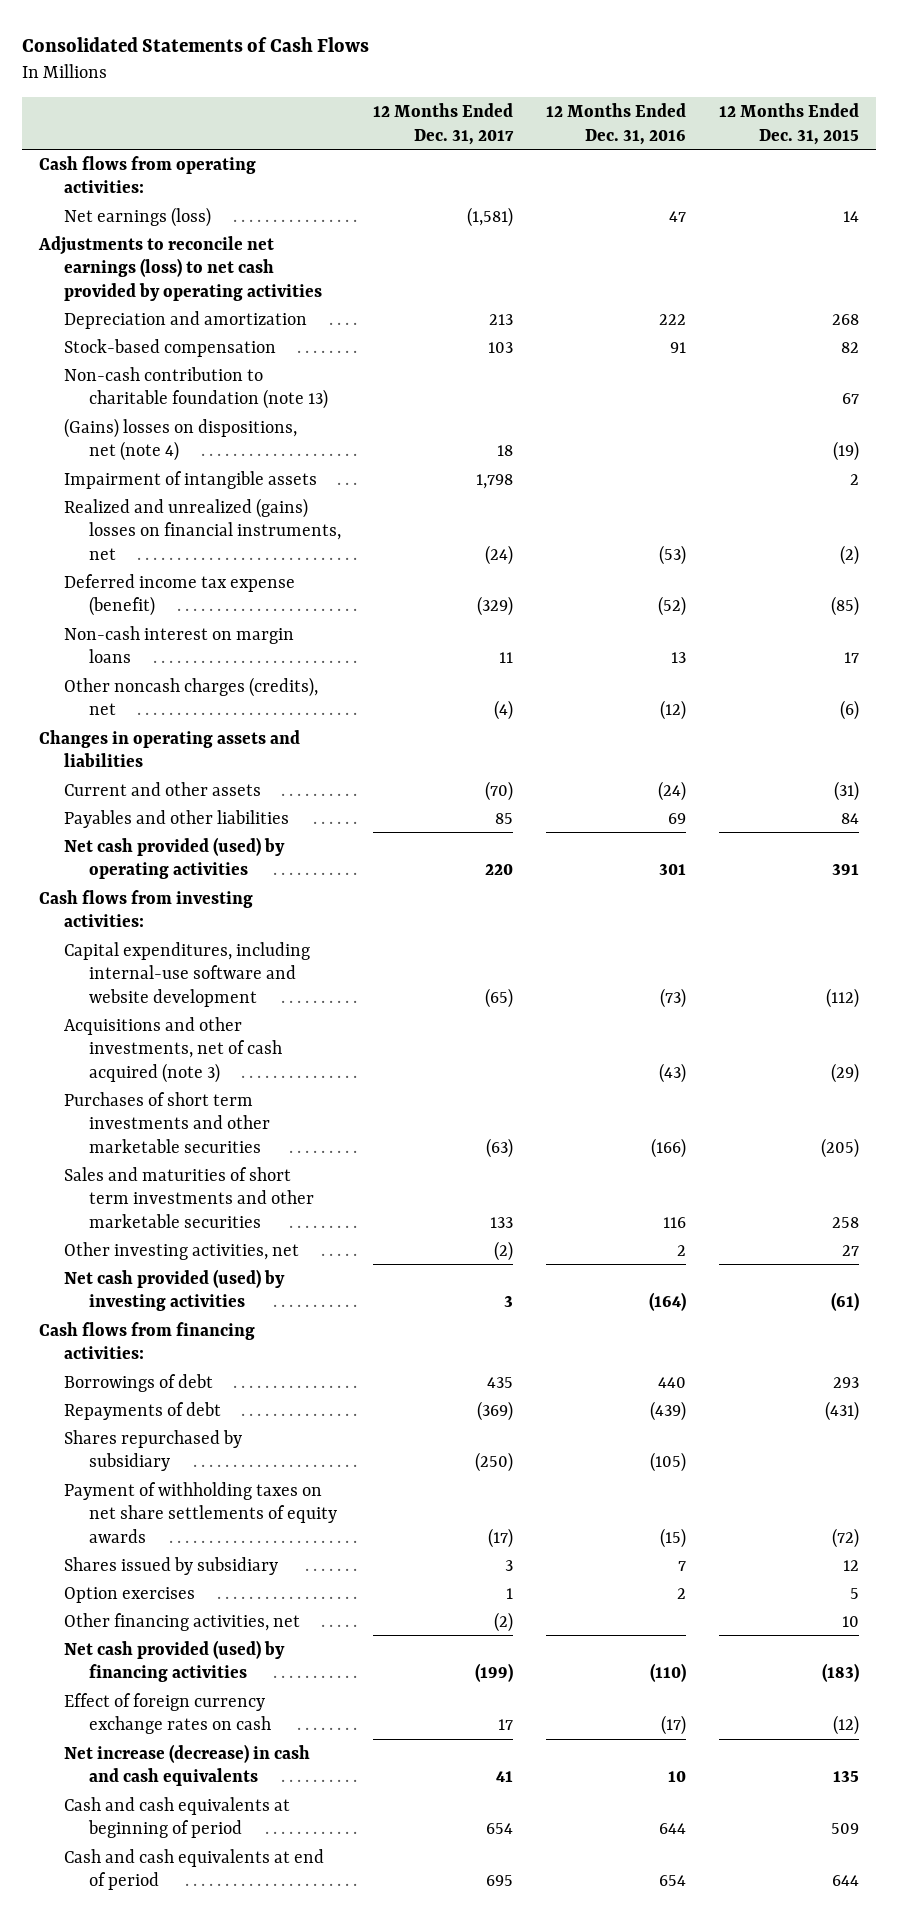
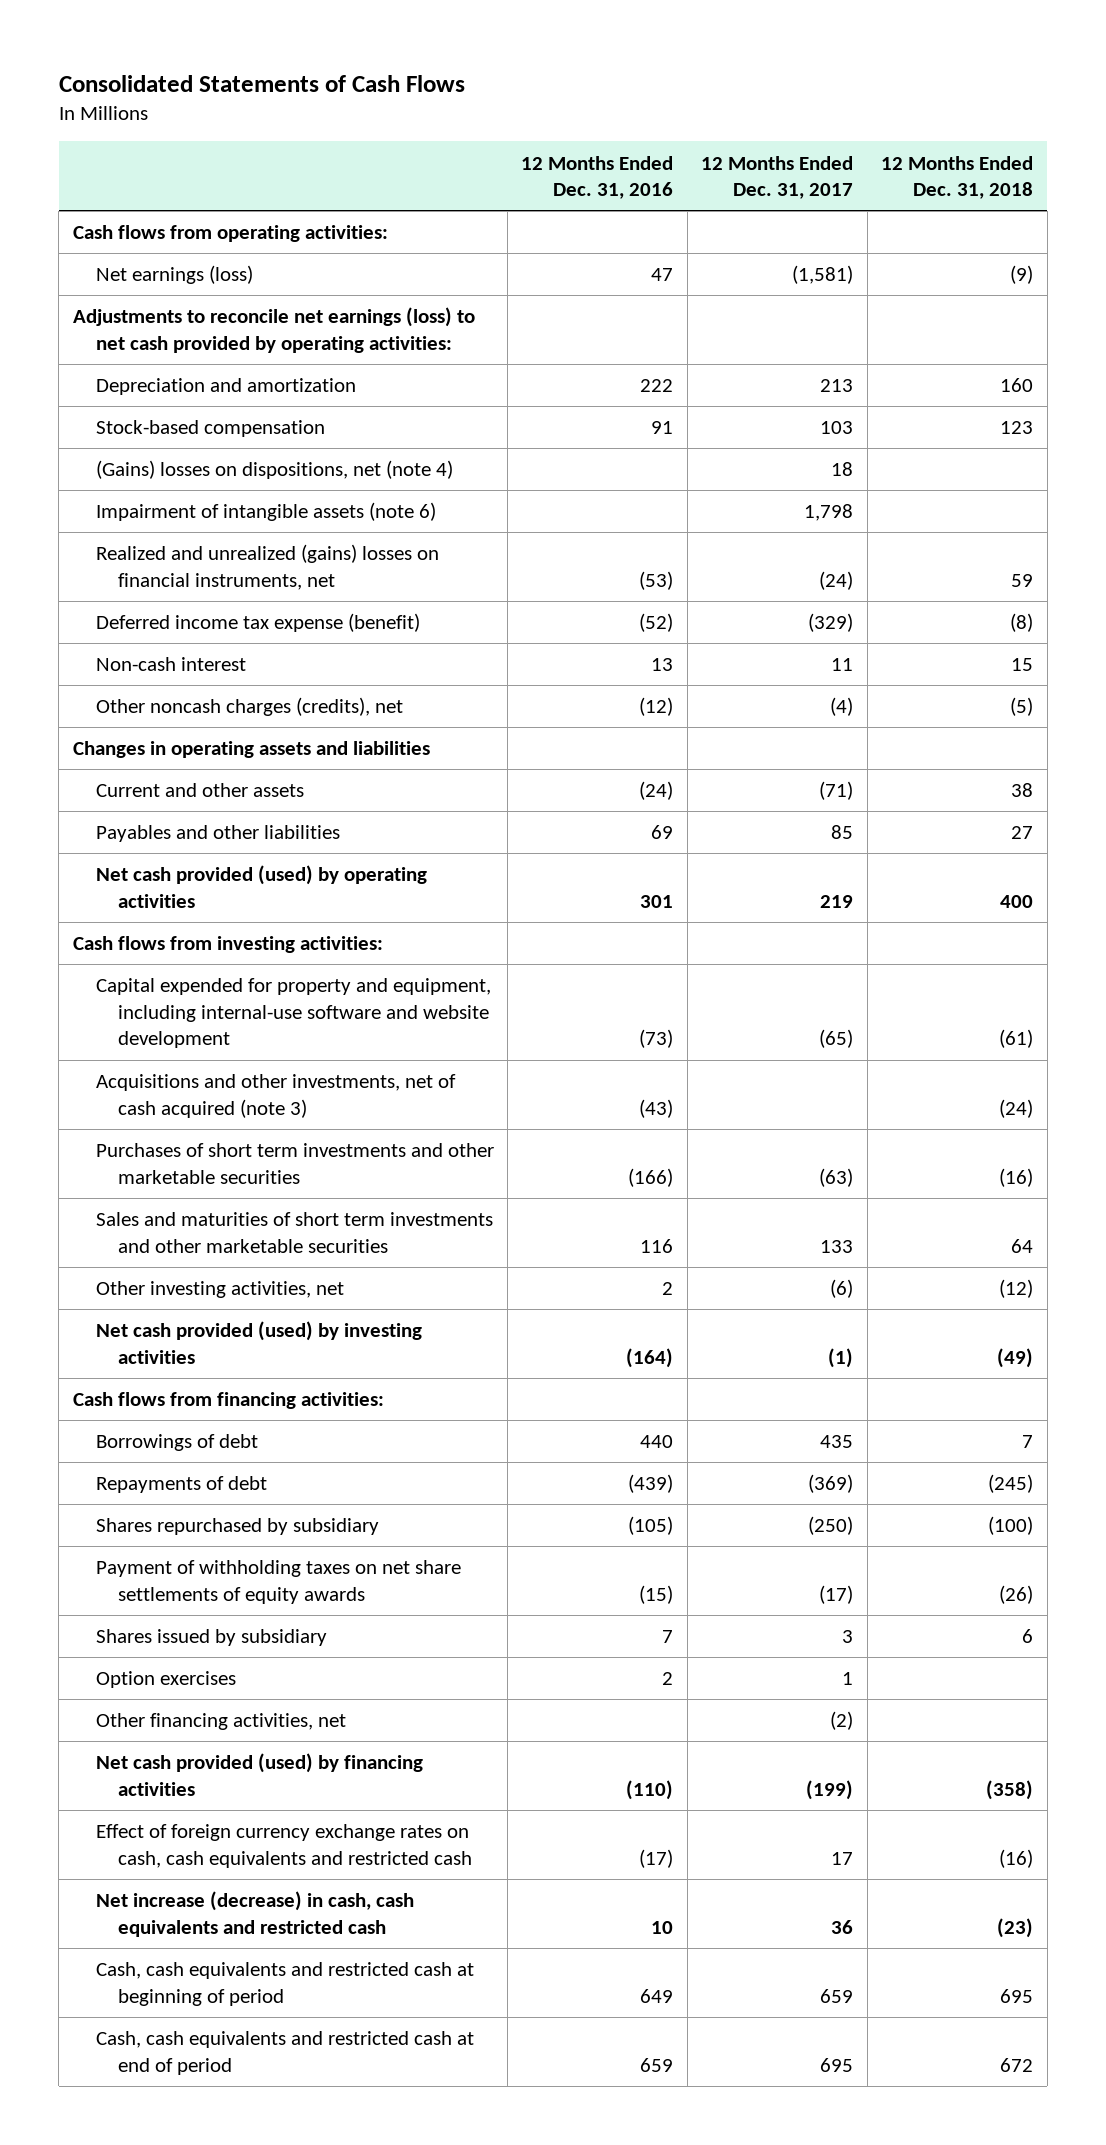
[719,103,860,145] 12 Months Ended Dec. 31, 2015 -> none
none -> [881,155,1034,200] 12 Months Ended Dec. 31, 2018
[37,235,322,301] Adjustments to reconcile net earnings (loss) to net cash provided by operating activities -> [72,307,475,353] Adjustments to reconcile net earnings (loss) to net cash provided by operating activities:
[63,366,328,410] Non-cash contribution to charitable foundation (note 13) -> none
[63,470,317,489] Impairment of intangible assets -> [95,502,436,522] Impairment of intangible assets (note 6)
[63,625,294,664] Non-cash interest on margin loans -> [95,657,246,672] Non-cash interest
[485,780,514,801] (70) -> [819,781,854,801] (71)
[485,864,514,876] 220 -> [820,894,854,908] 219
[63,941,310,1007] Capital expenditures, including internal-use software and website development -> [95,978,491,1049] Capital expended for property and equipment, including internal-use software and website development
[494,1240,514,1261] (2) -> [830,1279,854,1299] (6)
[504,1296,514,1308] 3 -> [828,1347,854,1368] (1)
[63,1692,271,1735] Effect of foreign currency exchange rates on cash -> [95,1824,473,1868] Effect of foreign currency exchange rates on cash, cash equivalents and restricted cash
[63,1743,310,1787] Net increase (decrease) in cash and cash equivalents -> [95,1891,414,1937] Net increase (decrease) in cash, cash equivalents and restricted cash
[496,1771,514,1783] 41 -> [831,1919,854,1934] 36
[63,1796,290,1839] Cash and cash equivalents at beginning of period -> [95,1962,474,2006] Cash, cash equivalents and restricted cash at beginning of period
[486,1823,514,1835] 654 -> [820,1988,854,2003] 659
[659,1823,687,1835] 644 -> [640,1988,674,2003] 649
[63,1848,324,1891] Cash and cash equivalents at end of period -> [95,2031,474,2075] Cash, cash equivalents and restricted cash at end of period
[659,1875,687,1887] 654 -> [640,2057,674,2072] 659

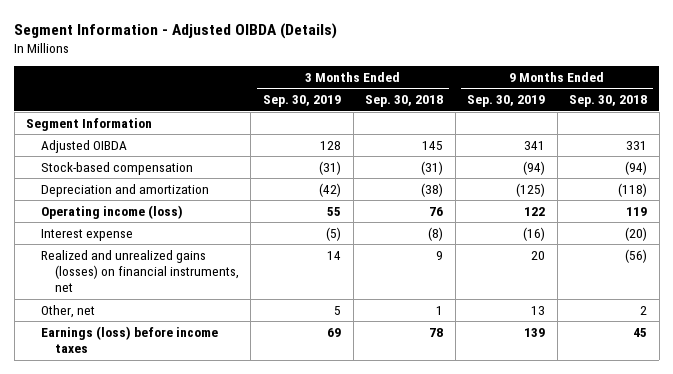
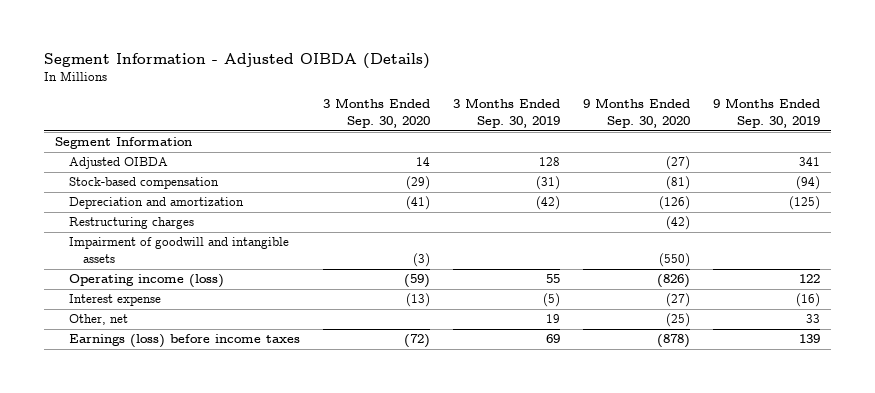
[365,95,444,108] Sep. 30, 2018 -> none
[569,95,648,108] Sep. 30, 2018 -> none
none -> [323,98,431,129] 3 Months Ended Sep. 30, 2020
none -> [582,98,690,129] 9 Months Ended Sep. 30, 2020
none -> [69,217,195,230] Restructuring charges
none -> [69,237,290,264] Impairment of goodwill and intangible assets
[40,249,239,293] Realized and unrealized gains (losses) on financial instruments, net -> none
[333,305,341,315] 5 -> [546,314,561,324] 19
[531,305,546,315] 13 -> [805,314,820,324] 33

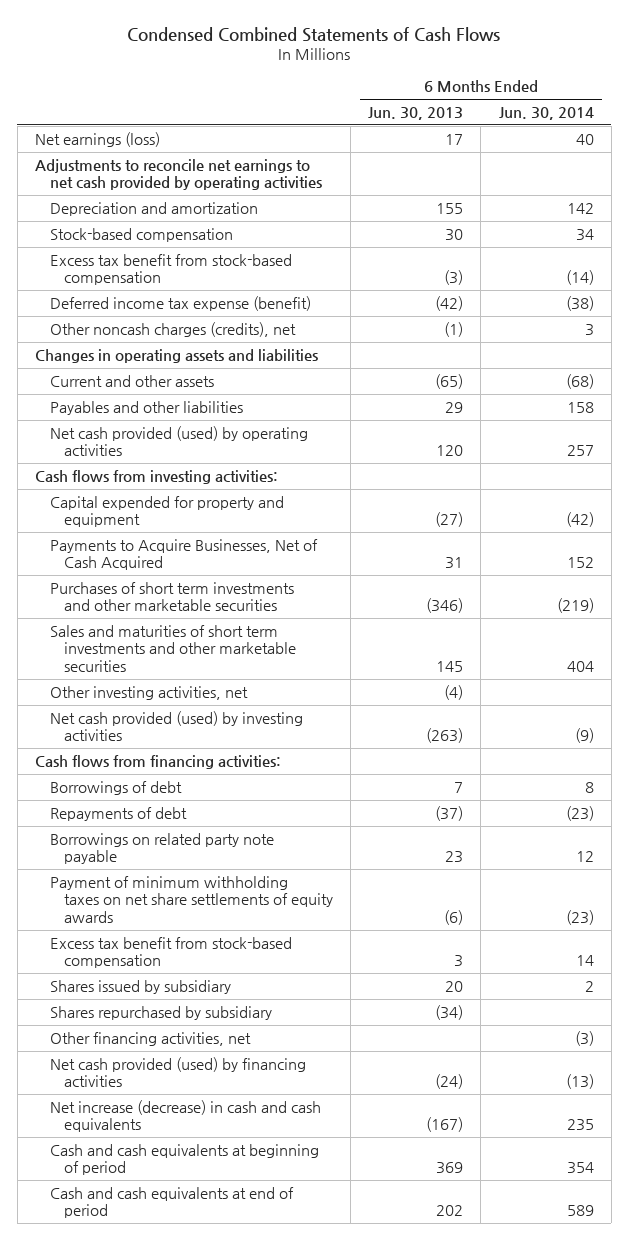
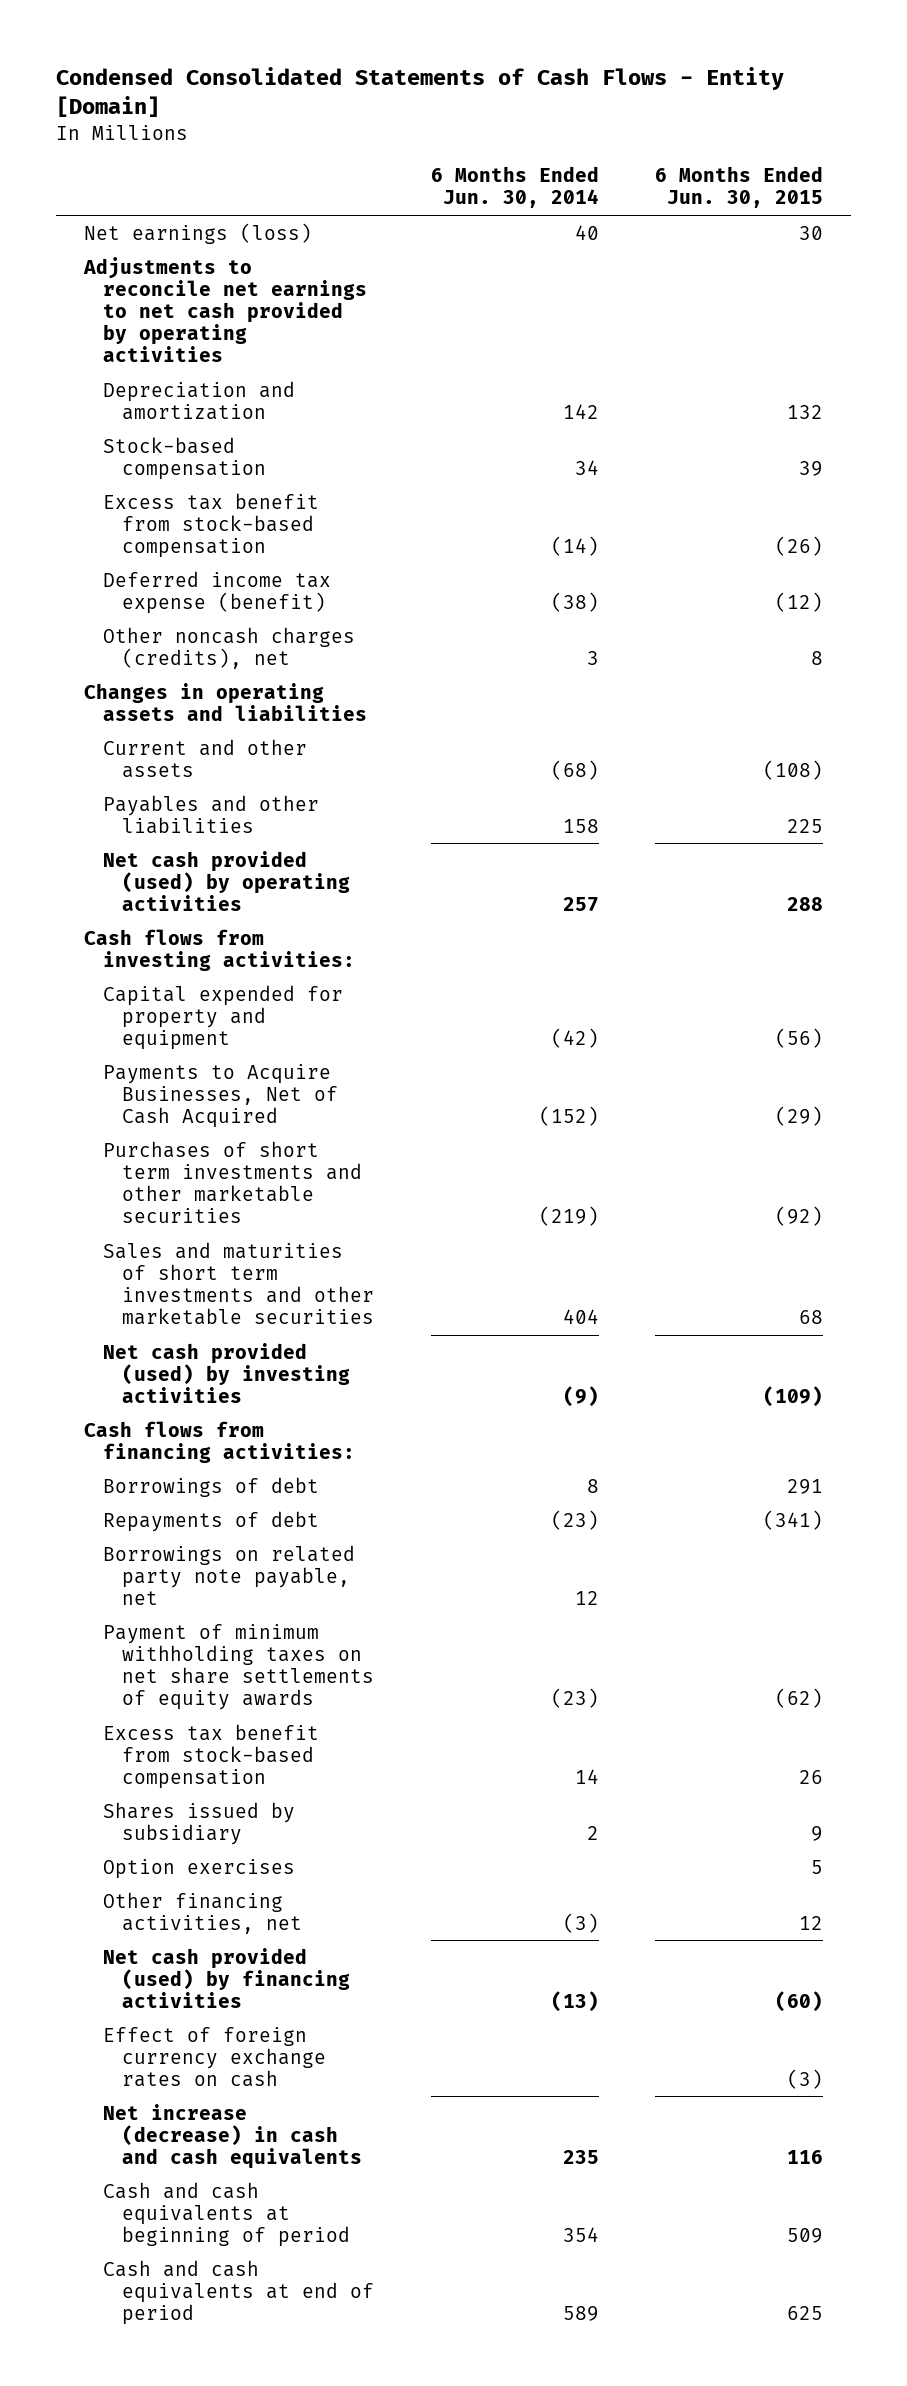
[127,26,501,42] Condensed Combined Statements of Cash Flows -> [55,66,784,118] Condensed Consolidated Statements of Cash Flows - Entity [Domain]
[368,106,464,120] Jun. 30, 2013 -> none
none -> [655,166,824,209] 6 Months Ended Jun. 30, 2015
[566,557,594,569] 152 -> [538,1105,599,1126] (152)
[49,685,248,700] Other investing activities, net -> none
[49,832,274,865] Borrowings on related party note payable -> [102,1544,355,1605] Borrowings on related party note payable, net
[49,1005,272,1020] Shares repurchased by subsidiary -> none
none -> [102,1858,295,1879] Option exercises
none -> [102,2026,327,2087] Effect of foreign currency exchange rates on cash

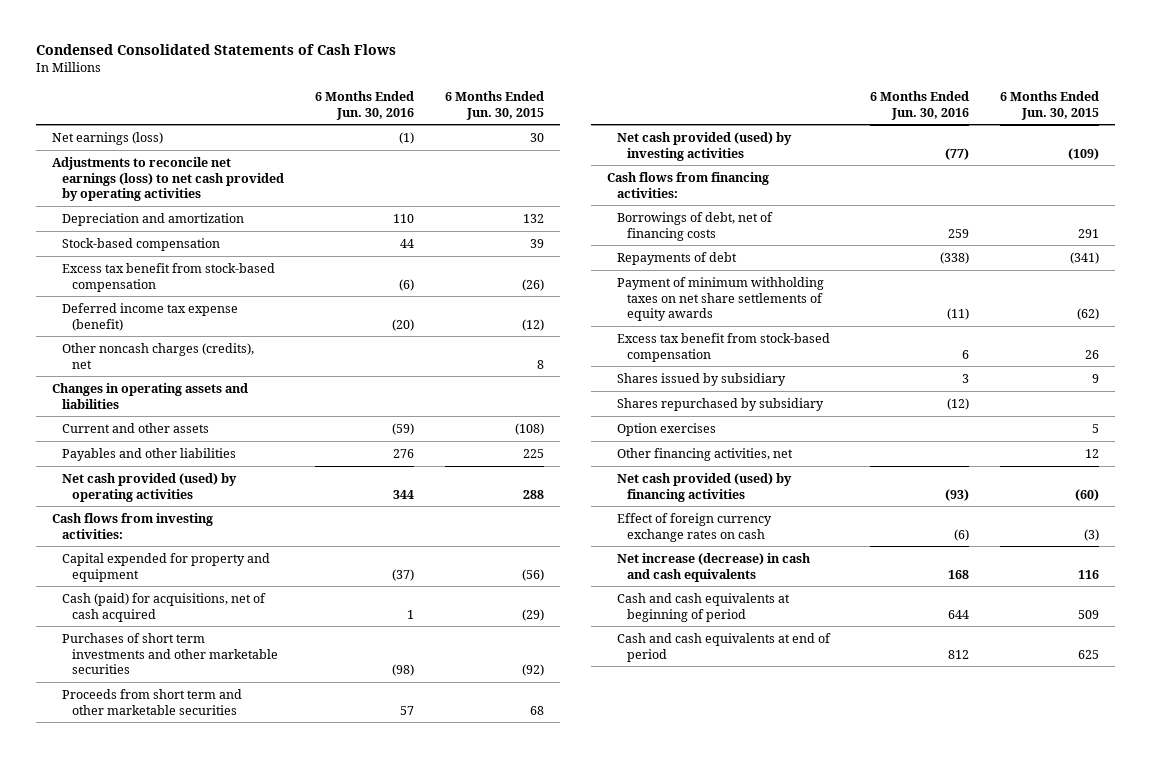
[55,66,784,118] Condensed Consolidated Statements of Cash Flows - Entity [Domain] -> [35,44,396,56] Condensed Consolidated Statements of Cash Flows
[430,166,599,209] 6 Months Ended Jun. 30, 2014 -> none
none -> [315,90,415,120] 6 Months Ended Jun. 30, 2016
[82,256,367,362] Adjustments to reconcile net earnings to net cash provided by operating activities -> [51,156,284,202] Adjustments to reconcile net earnings (loss) to net cash provided by operating activities
[102,1063,339,1128] Payments to Acquire Businesses, Net of Cash Acquired -> [61,592,266,622] Cash (paid) for acquisitions, net of cash acquired
[102,1241,375,1325] Sales and maturities of short term investments and other marketable securities -> [61,688,242,715] Proceeds from short term and other marketable securities
[102,1476,319,1497] Borrowings of debt -> [616,211,773,241] Borrowings of debt, net of financing costs
[102,1544,355,1605] Borrowings on related party note payable, net -> none
none -> [616,397,824,411] Shares repurchased by subsidiary

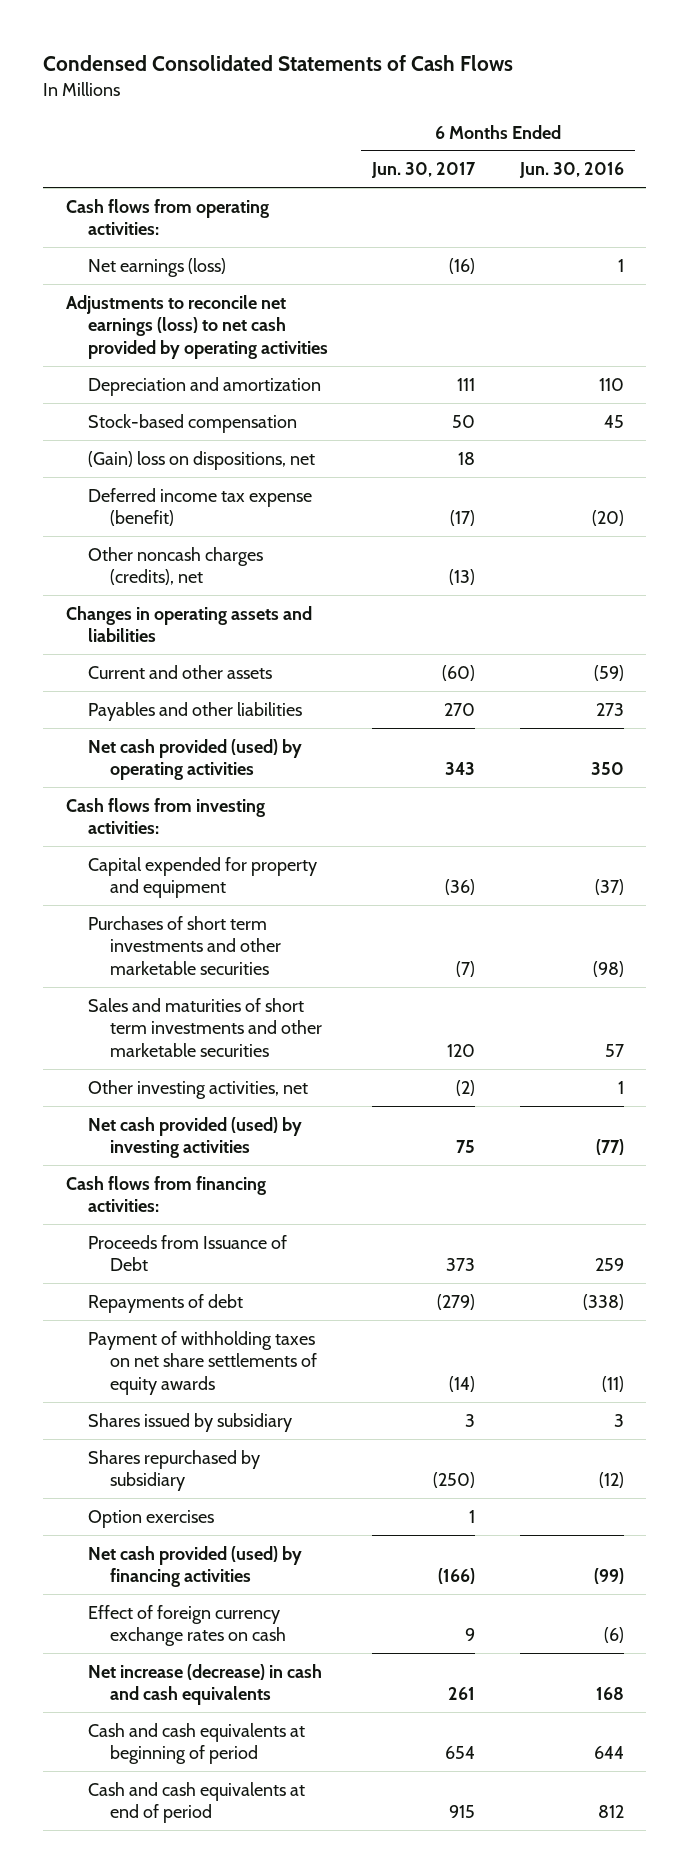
[445,90,545,120] 6 Months Ended Jun. 30, 2015 -> none
none -> [371,162,477,179] Jun. 30, 2017
none -> [65,198,269,236] Cash flows from operating activities:
[399,131,415,144] (1) -> [617,258,624,272] 1
[61,262,275,292] Excess tax benefit from stock-based compensation -> none
[400,238,415,248] 44 -> [603,414,624,428] 45
none -> [87,450,315,470] (Gain) loss on dispositions, net
[393,448,415,458] 276 -> [595,702,624,716] 273
[393,489,415,499] 344 -> [590,762,624,776] 350
[61,592,266,622] Cash (paid) for acquisitions, net of cash acquired -> none
[61,688,242,715] Proceeds from short term and other marketable securities -> [87,997,322,1058] Sales and maturities of short term investments and other marketable securities
none -> [87,1079,308,1099] Other investing activities, net
[616,211,773,241] Borrowings of debt, net of financing costs -> [87,1234,287,1272] Proceeds from Issuance of Debt
[616,332,830,362] Excess tax benefit from stock-based compensation -> none
[616,276,824,322] Payment of minimum withholding taxes on net share settlements of equity awards -> [87,1330,317,1396] Payment of withholding taxes on net share settlements of equity awards
[616,447,793,461] Other financing activities, net -> none
[945,488,970,501] (93) -> [593,1568,624,1585] (99)

